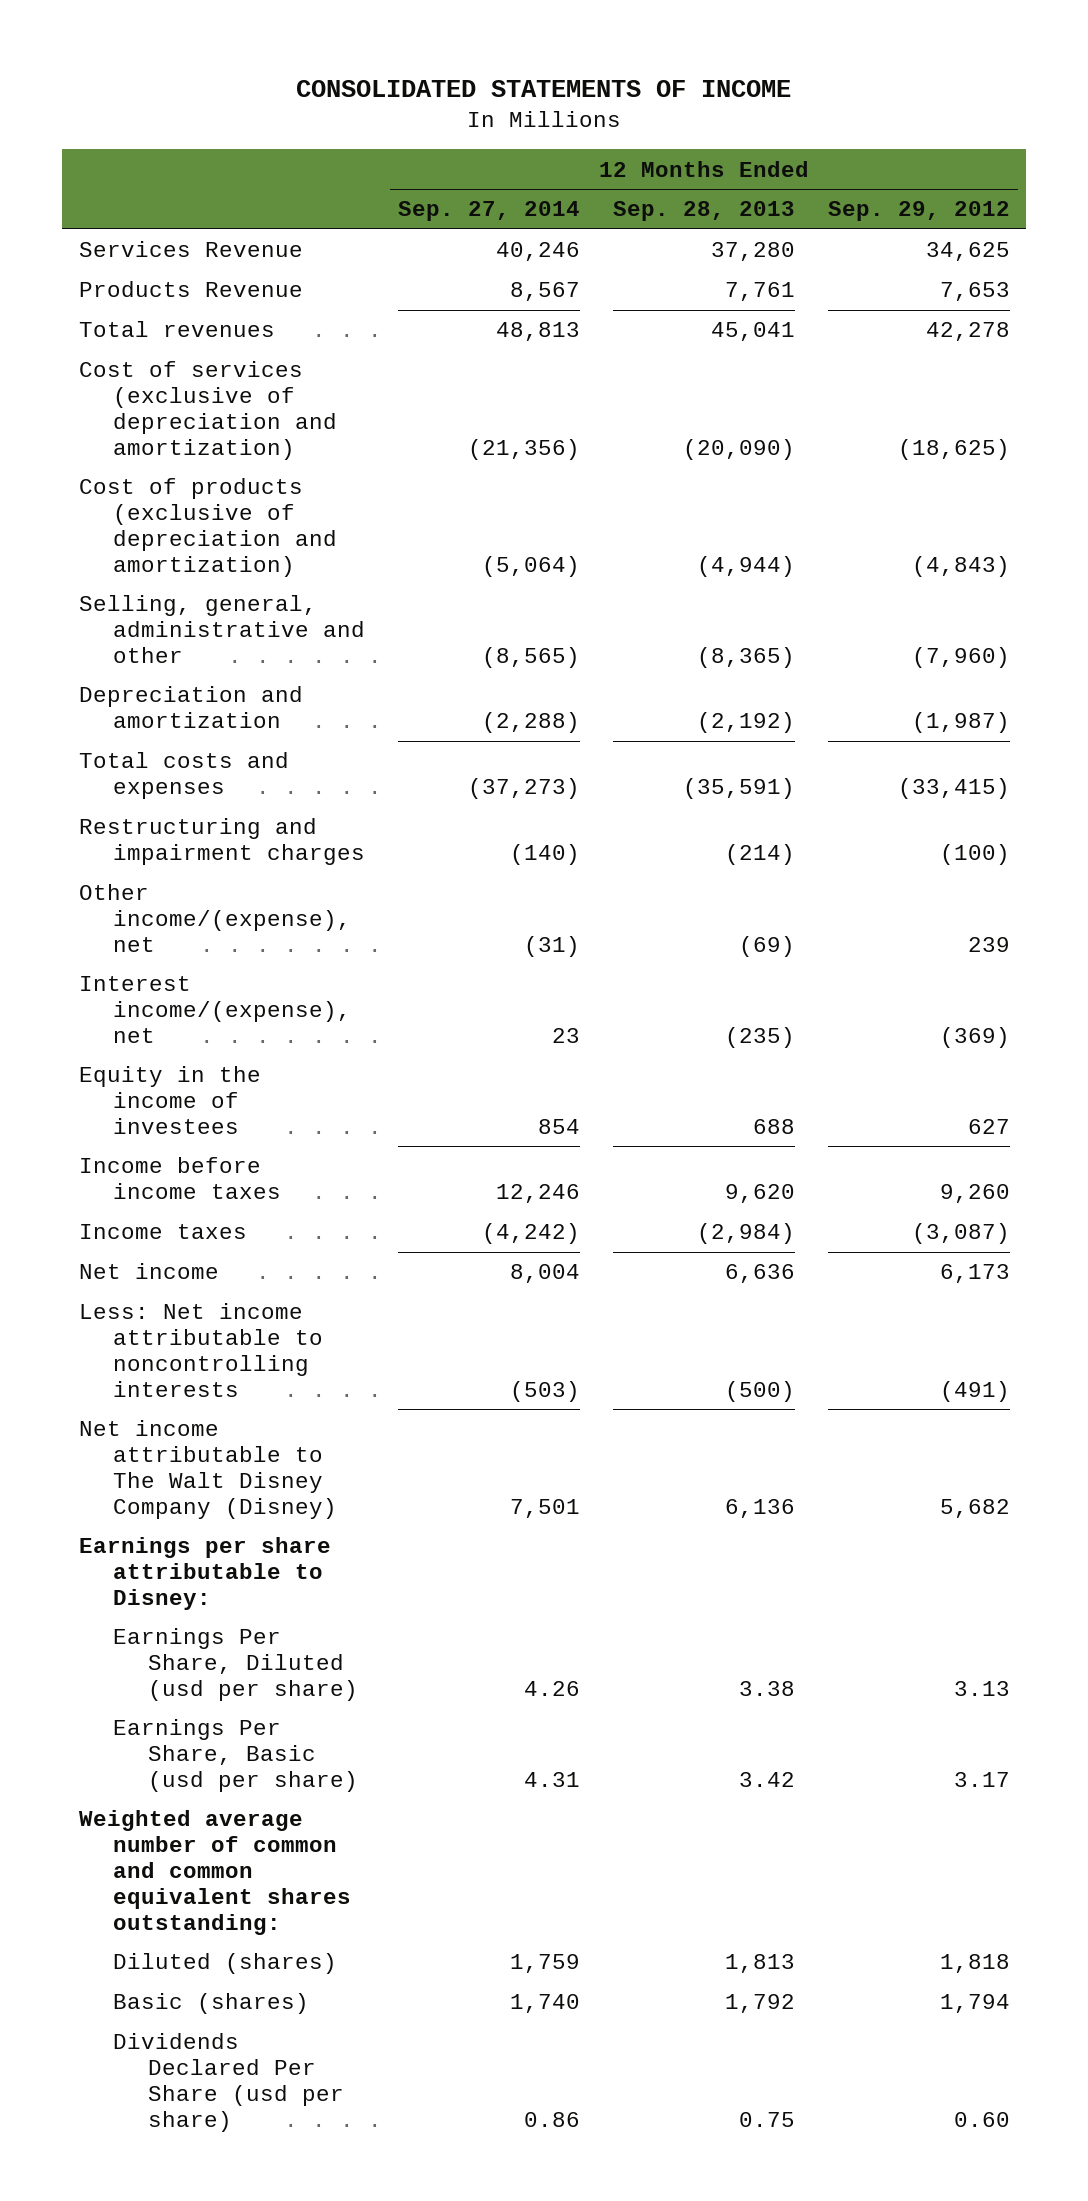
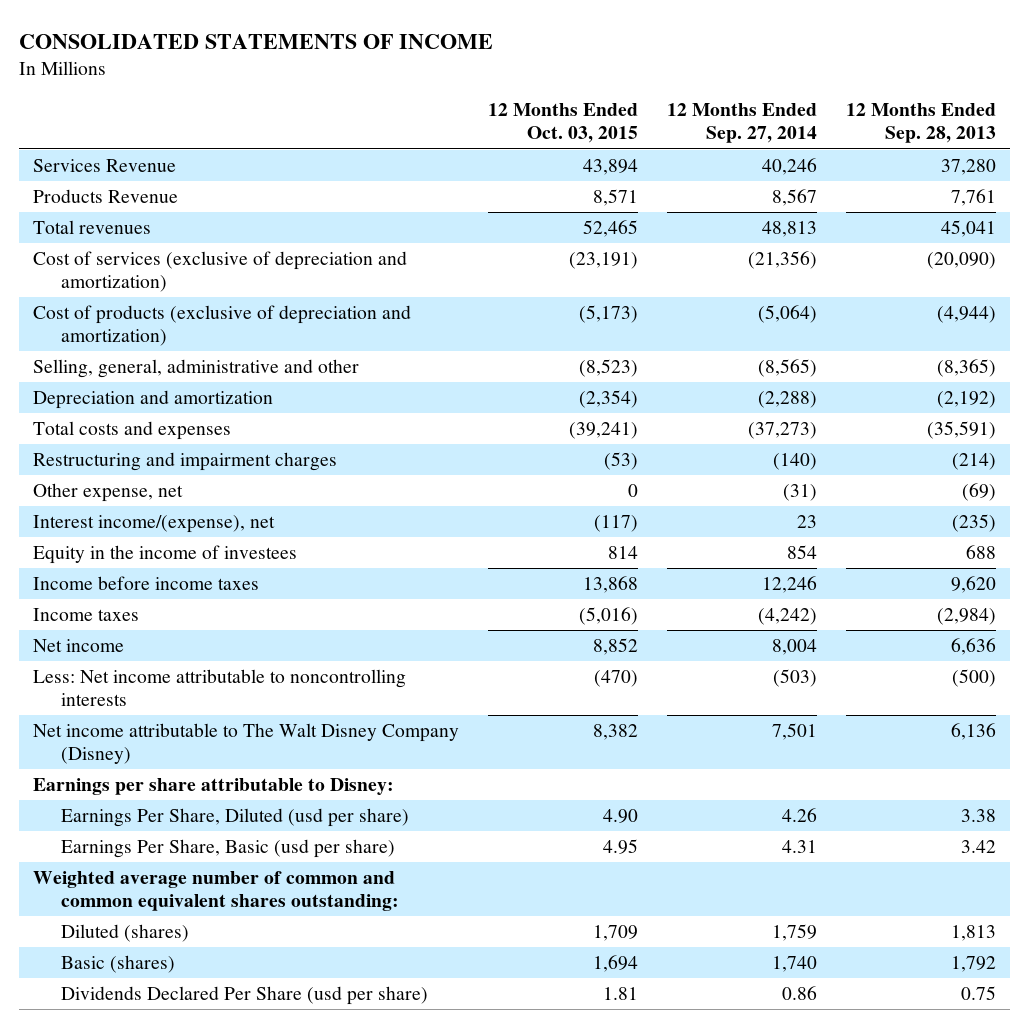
[827,201,1010,222] Sep. 29, 2012 -> none
none -> [488,103,639,144] 12 Months Ended Oct. 03, 2015
[78,884,352,952] Other income/(expense), net -> [33,482,184,502] Other expense, net

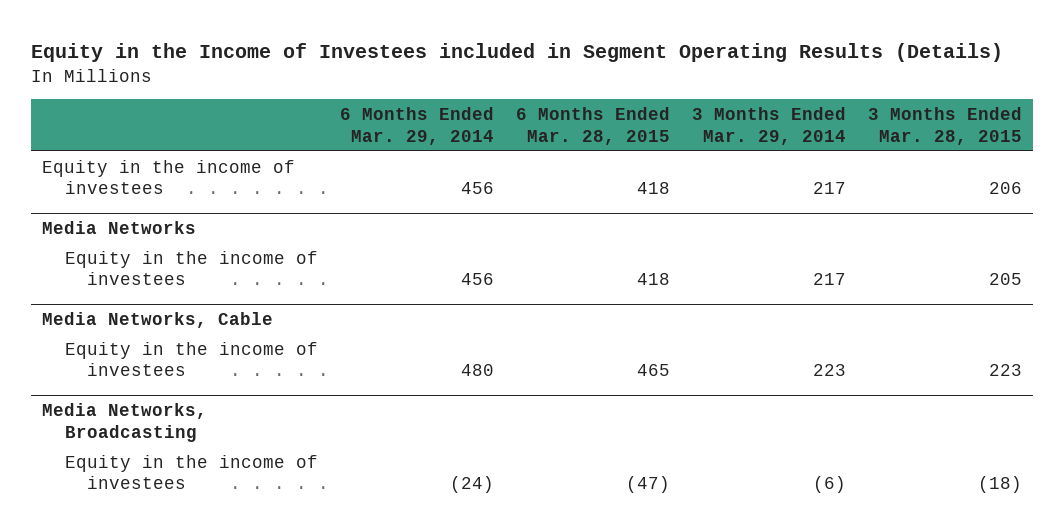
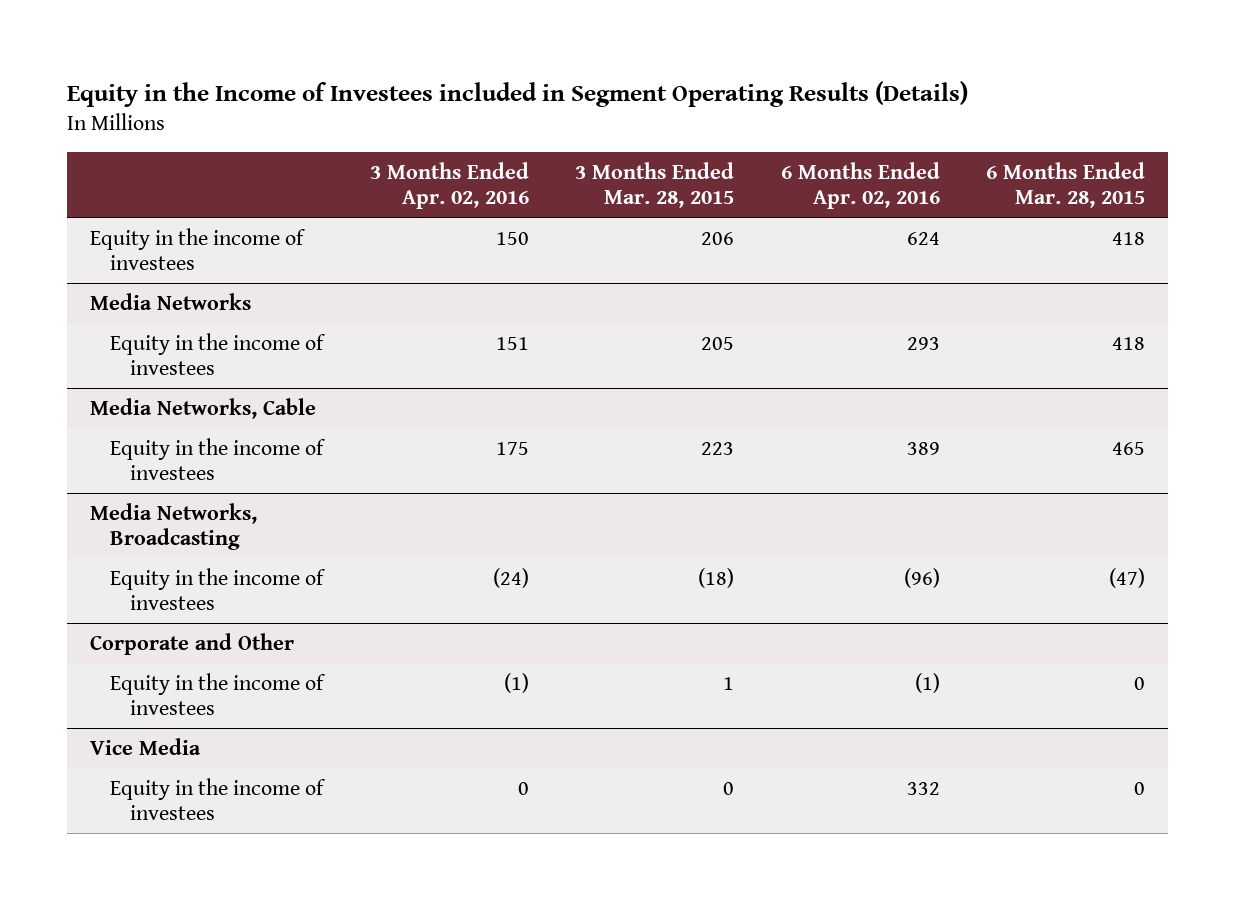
[339,107,494,145] 6 Months Ended Mar. 29, 2014 -> none
[691,107,846,145] 3 Months Ended Mar. 29, 2014 -> none
none -> [369,161,529,209] 3 Months Ended Apr. 02, 2016
none -> [780,161,940,209] 6 Months Ended Apr. 02, 2016
none -> [89,632,294,655] Corporate and Other
none -> [110,672,327,716] Equity in the income of investees
none -> [89,737,201,755] Vice Media
none -> [110,777,327,821] Equity in the income of investees

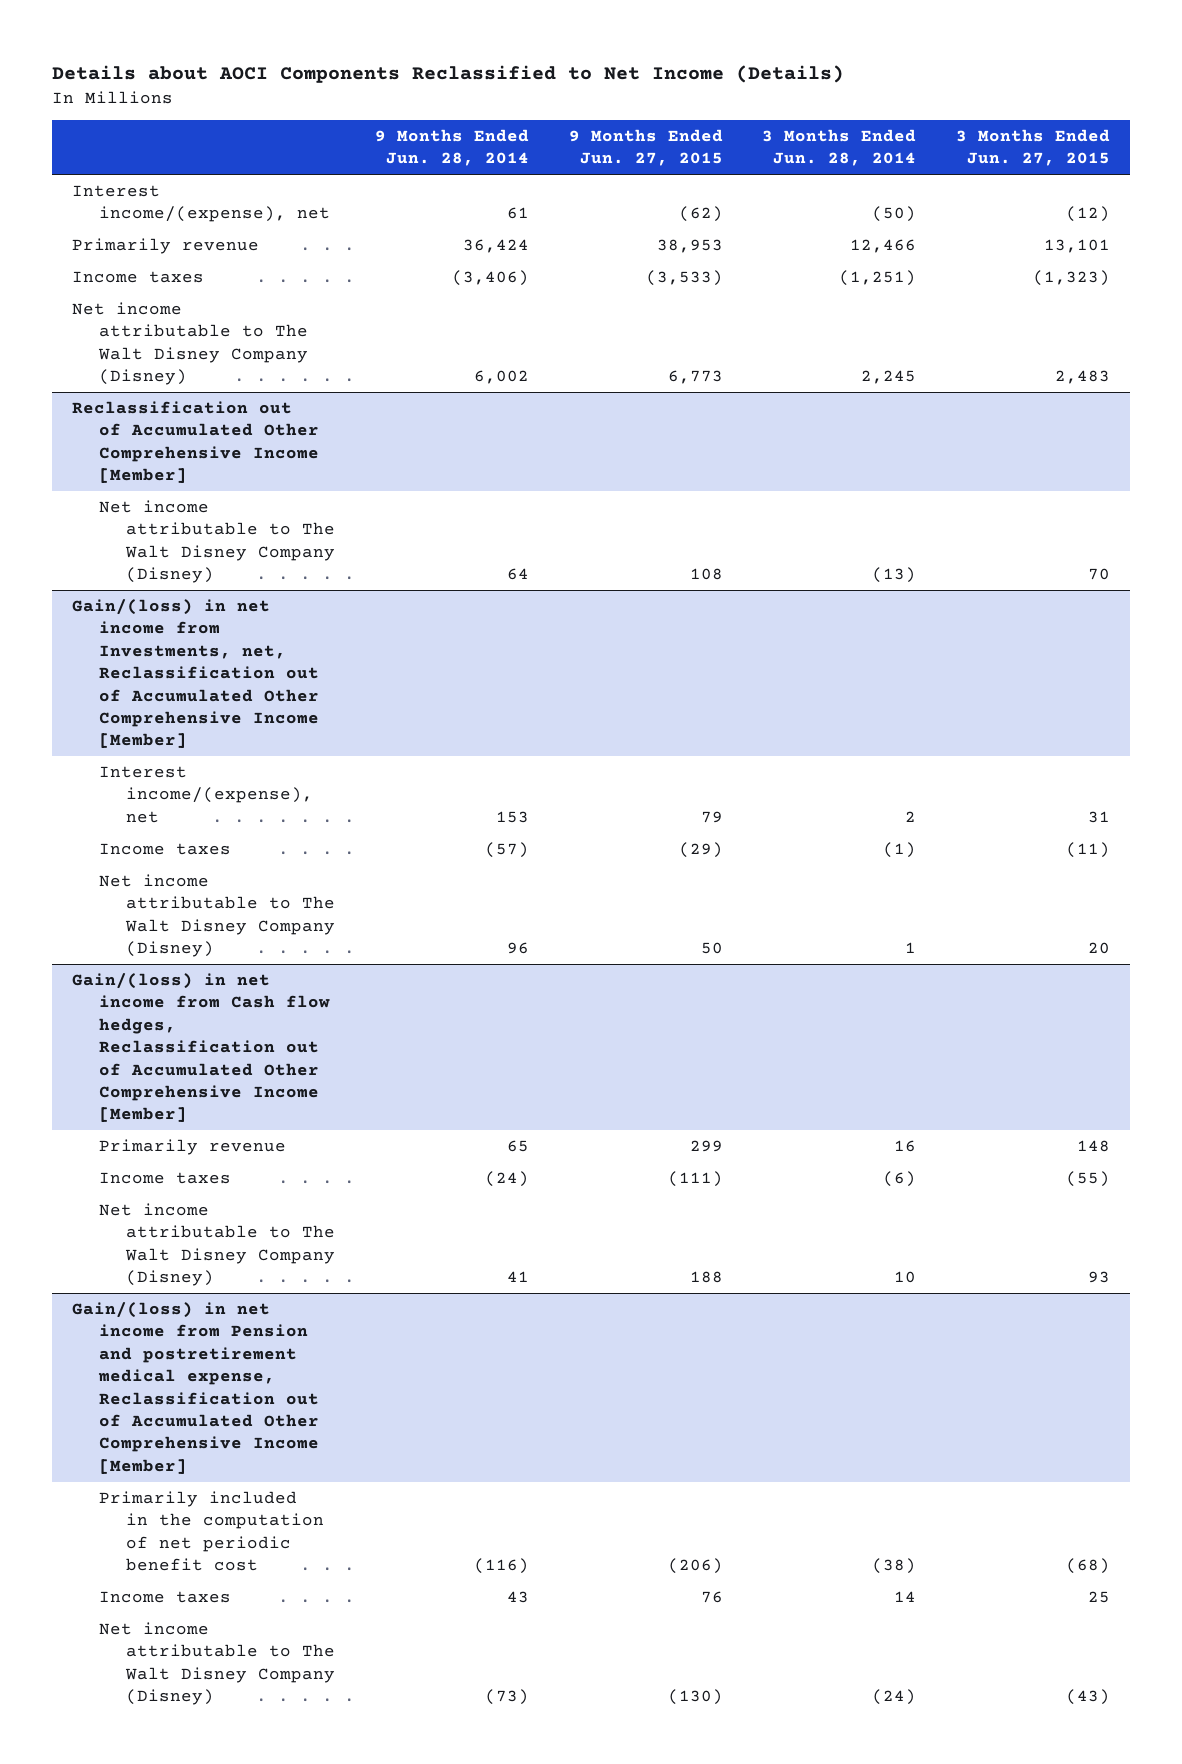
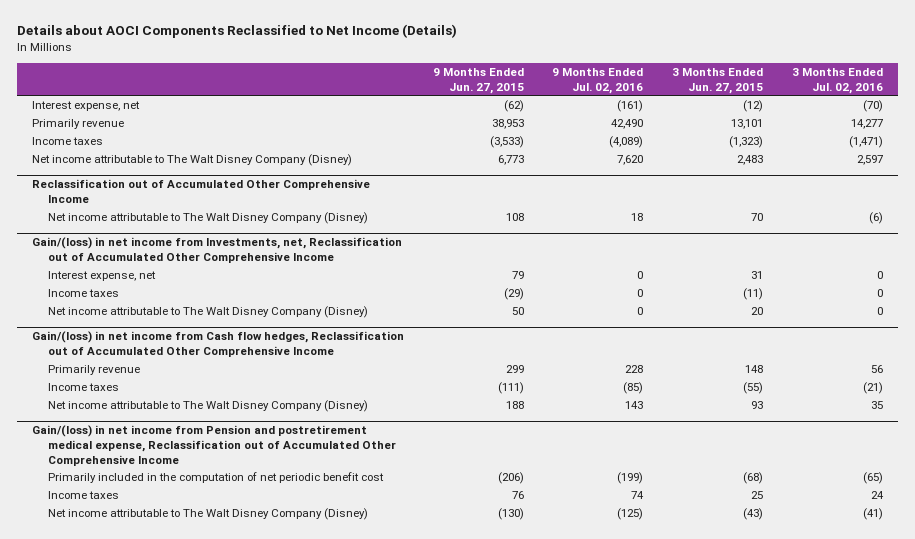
[374,128,529,167] 9 Months Ended Jun. 28, 2014 -> none
[762,128,917,167] 3 Months Ended Jun. 28, 2014 -> none
none -> [552,67,644,94] 9 Months Ended Jul. 02, 2016
none -> [792,67,884,94] 3 Months Ended Jul. 02, 2016
[72,185,331,223] Interest income/(expense), net -> [31,101,140,112] Interest expense, net
[72,401,320,484] Reclassification out of Accumulated Other Comprehensive Income [Member] -> [31,179,370,204] Reclassification out of Accumulated Other Comprehensive Income
[72,599,320,749] Gain/(loss) in net income from Investments, net, Reclassification out of Accumulated Other Comprehensive Income [Member] -> [31,237,402,264] Gain/(loss) in net income from Investments, net, Reclassification out of Accumulated Other Comprehensive Income
[99,766,314,823] Interest income/(expense), net -> [48,271,157,282] Interest expense, net
[72,973,331,1123] Gain/(loss) in net income from Cash flow hedges, Reclassification out of Accumulated Other Comprehensive Income [Member] -> [31,331,404,358] Gain/(loss) in net income from Cash flow hedges, Reclassification out of Accumulated Other Comprehensive Income
[72,1302,320,1474] Gain/(loss) in net income from Pension and postretirement medical expense, Reclassification out of Accumulated Other Comprehensive Income [Member] -> [31,425,397,466] Gain/(loss) in net income from Pension and postretirement medical expense, Reclassification out of Accumulated Other Comprehensive Income

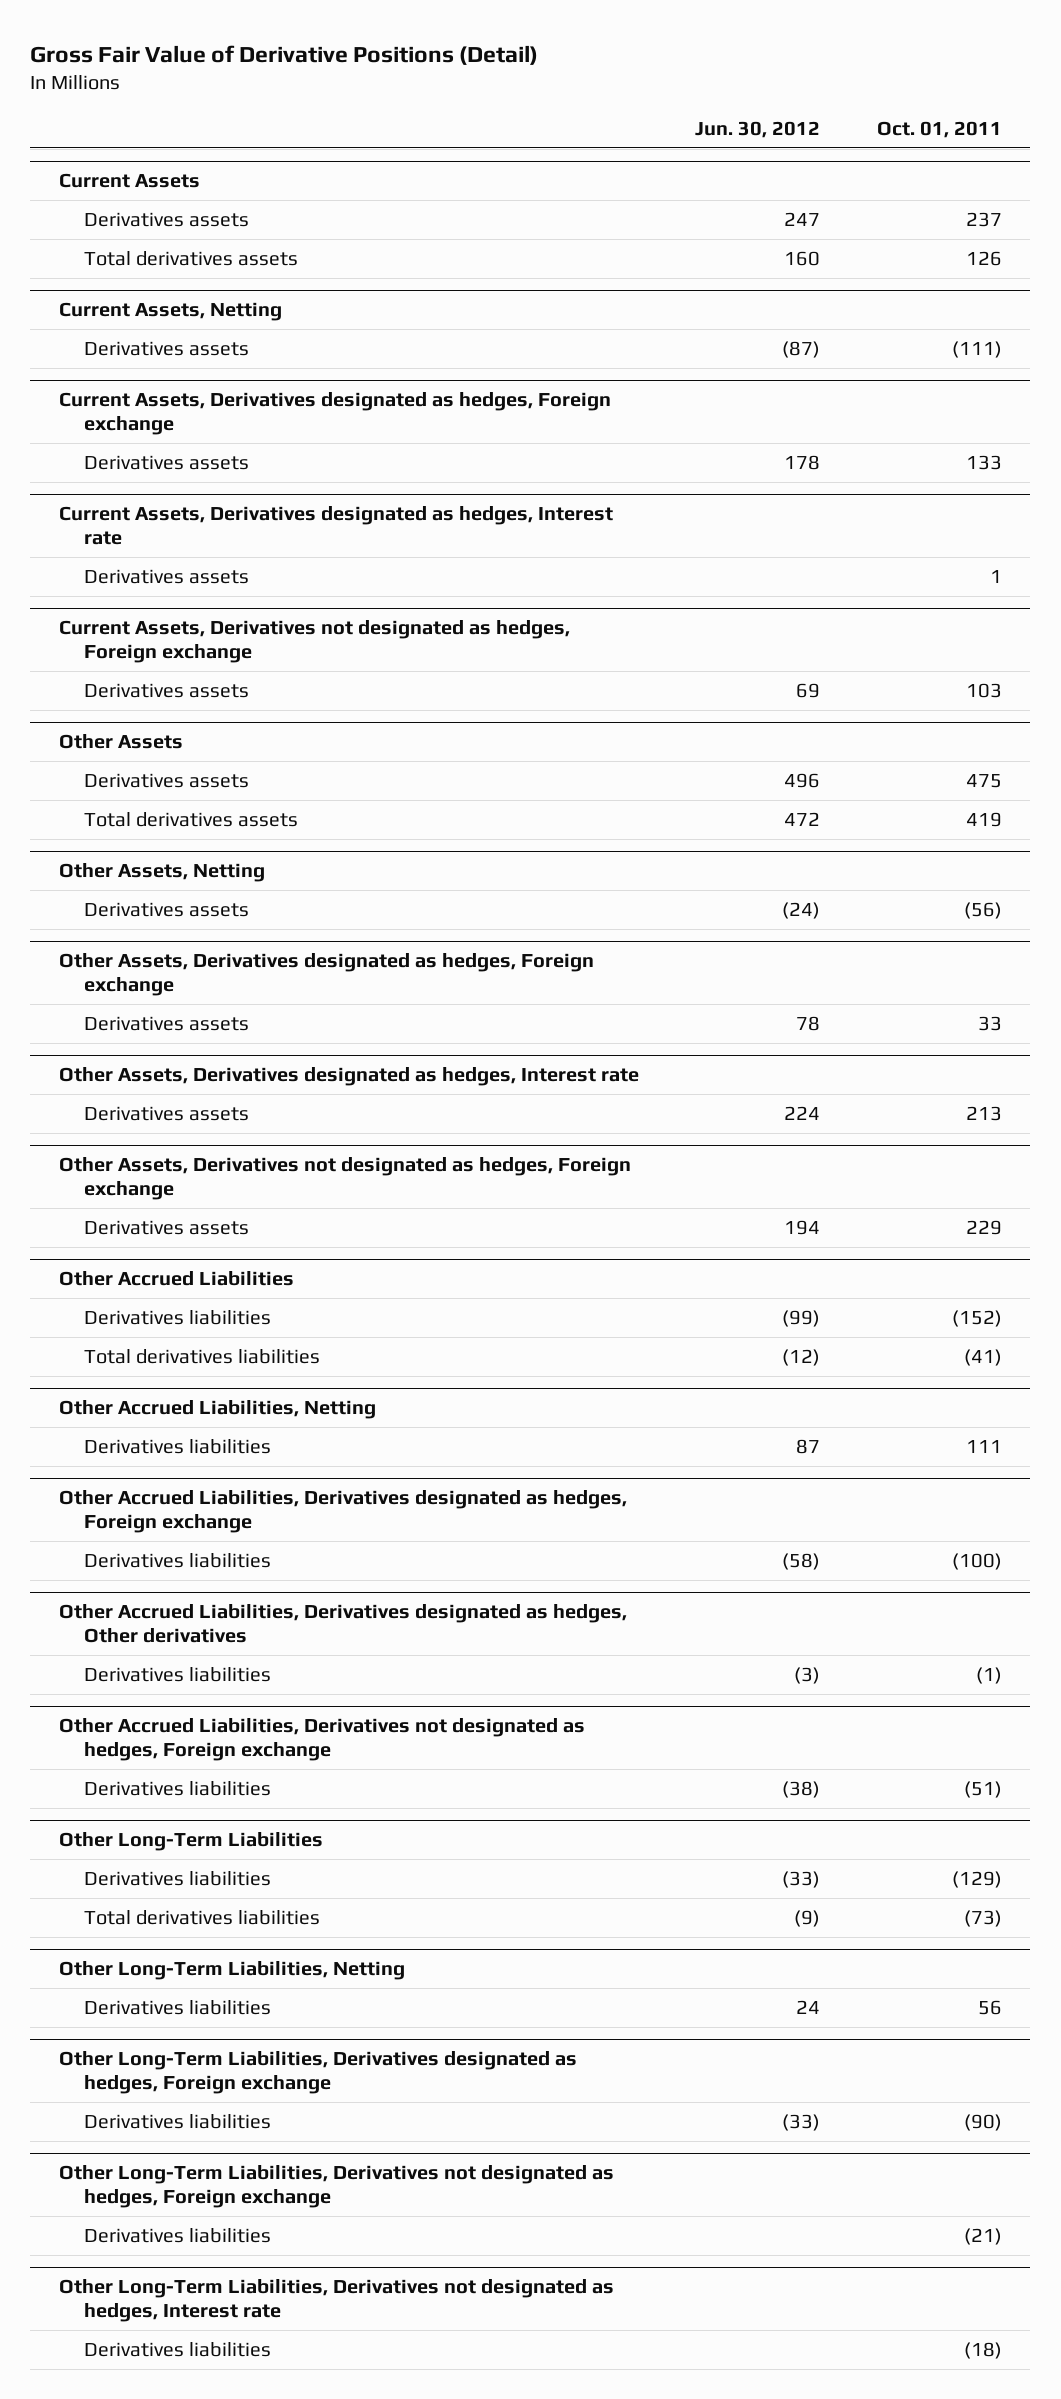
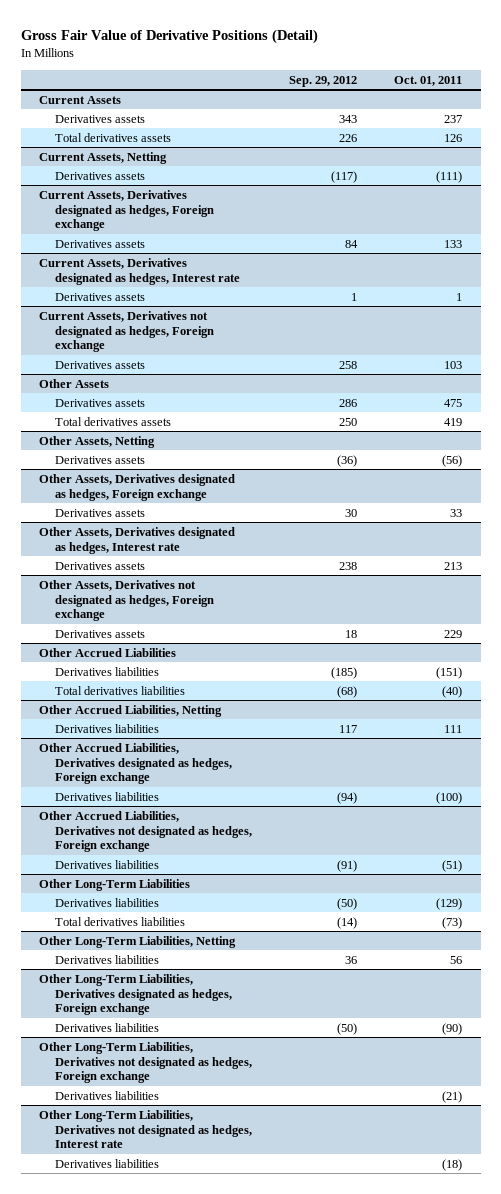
[695,120,821,138] Jun. 30, 2012 -> none
none -> [288,75,357,87] Sep. 29, 2012
[952,1309,1003,1327] (152) -> [435,666,462,679] (151)
[964,1348,1003,1366] (41) -> [441,685,462,698] (40)
[58,1603,627,1644] Other Accrued Liabilities, Derivatives designated as hedges, Other derivatives -> none
[83,1666,271,1682] Derivatives liabilities -> none

